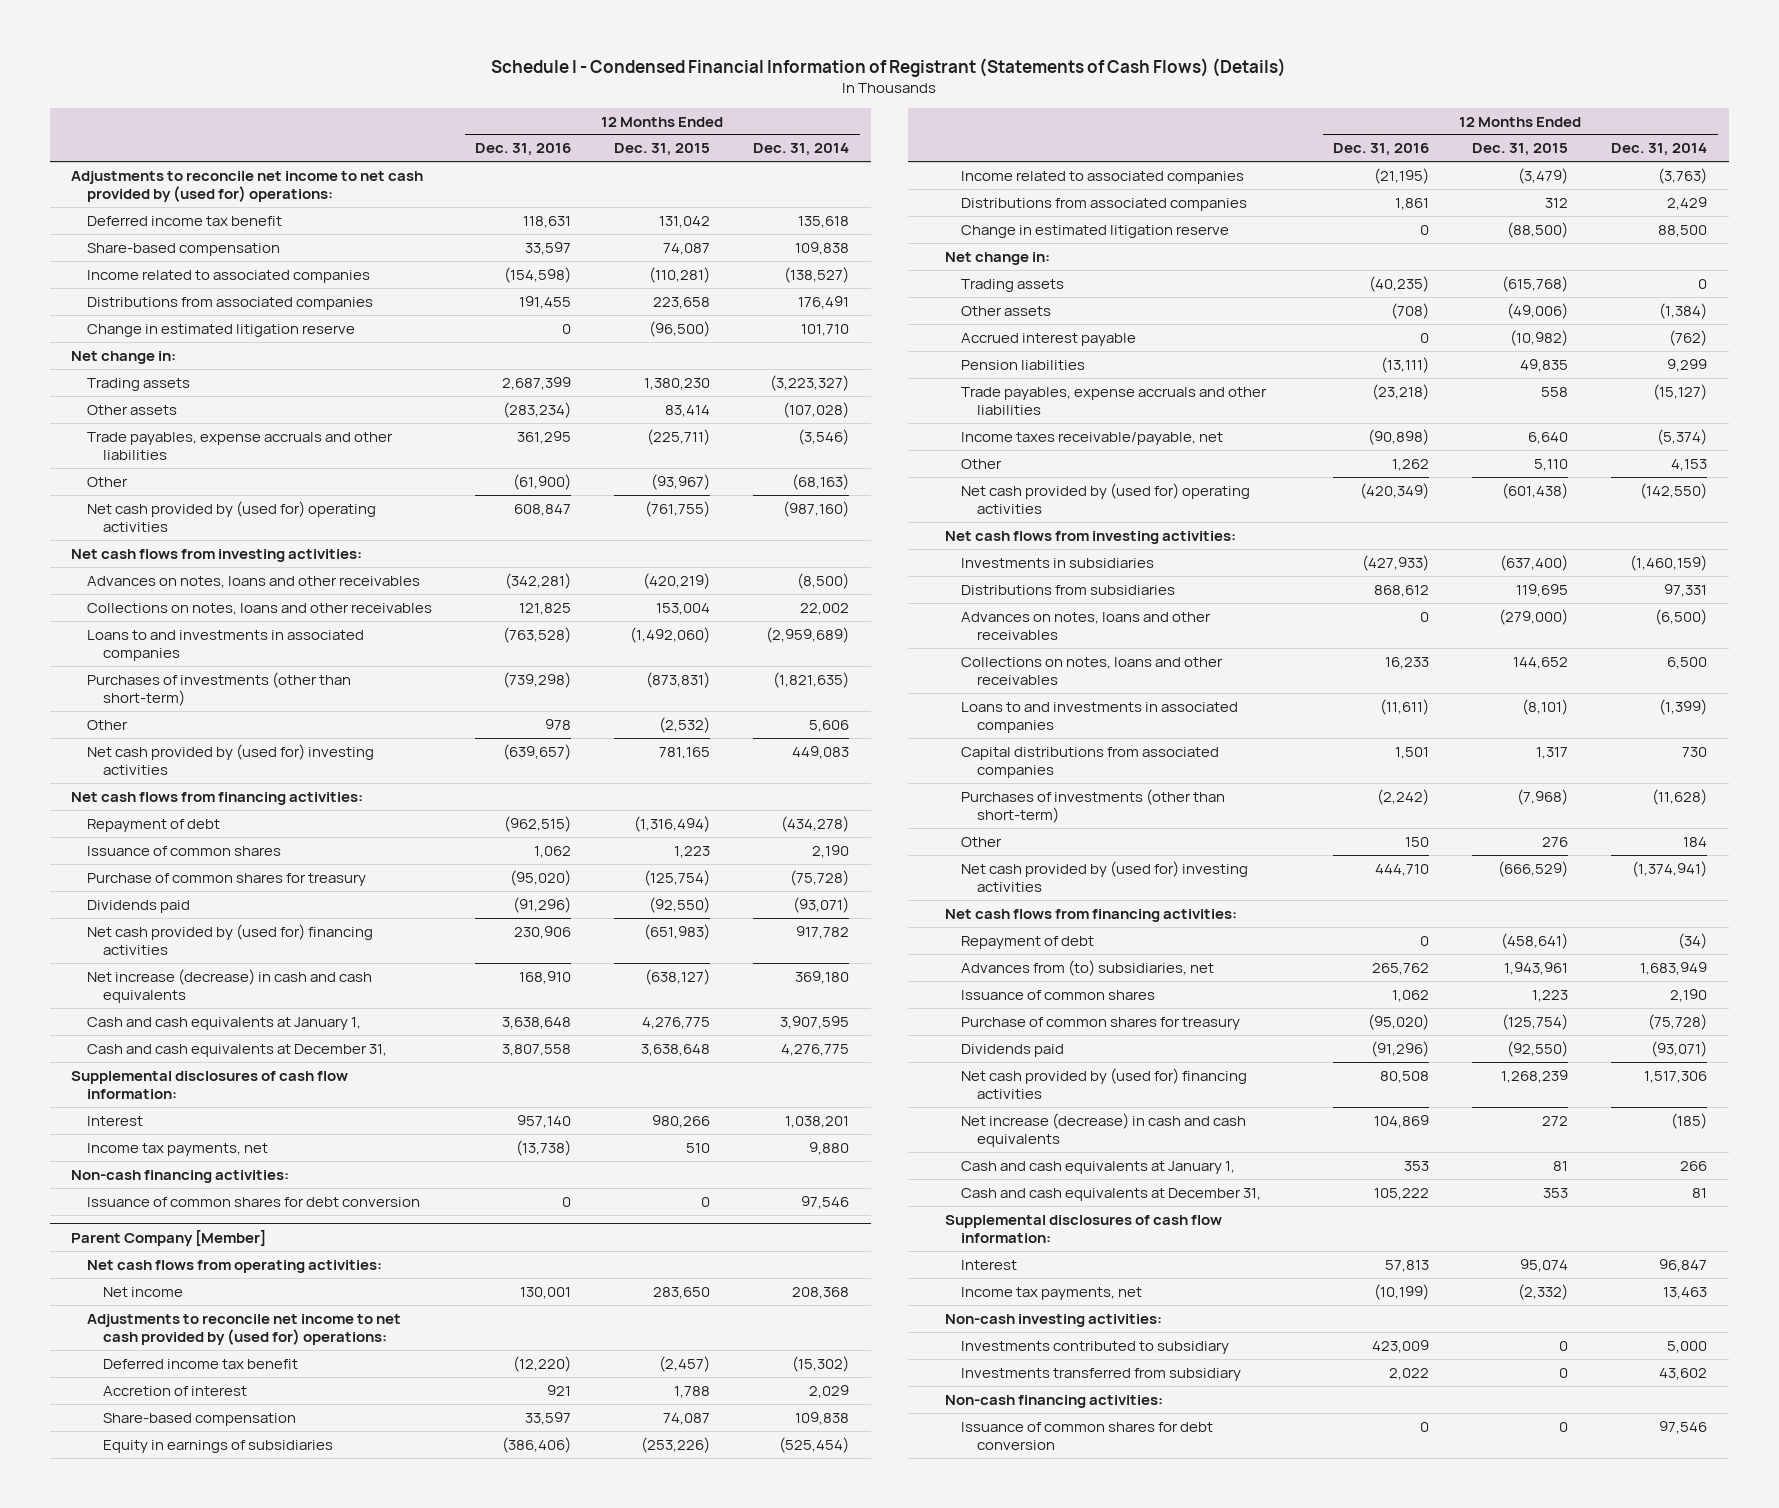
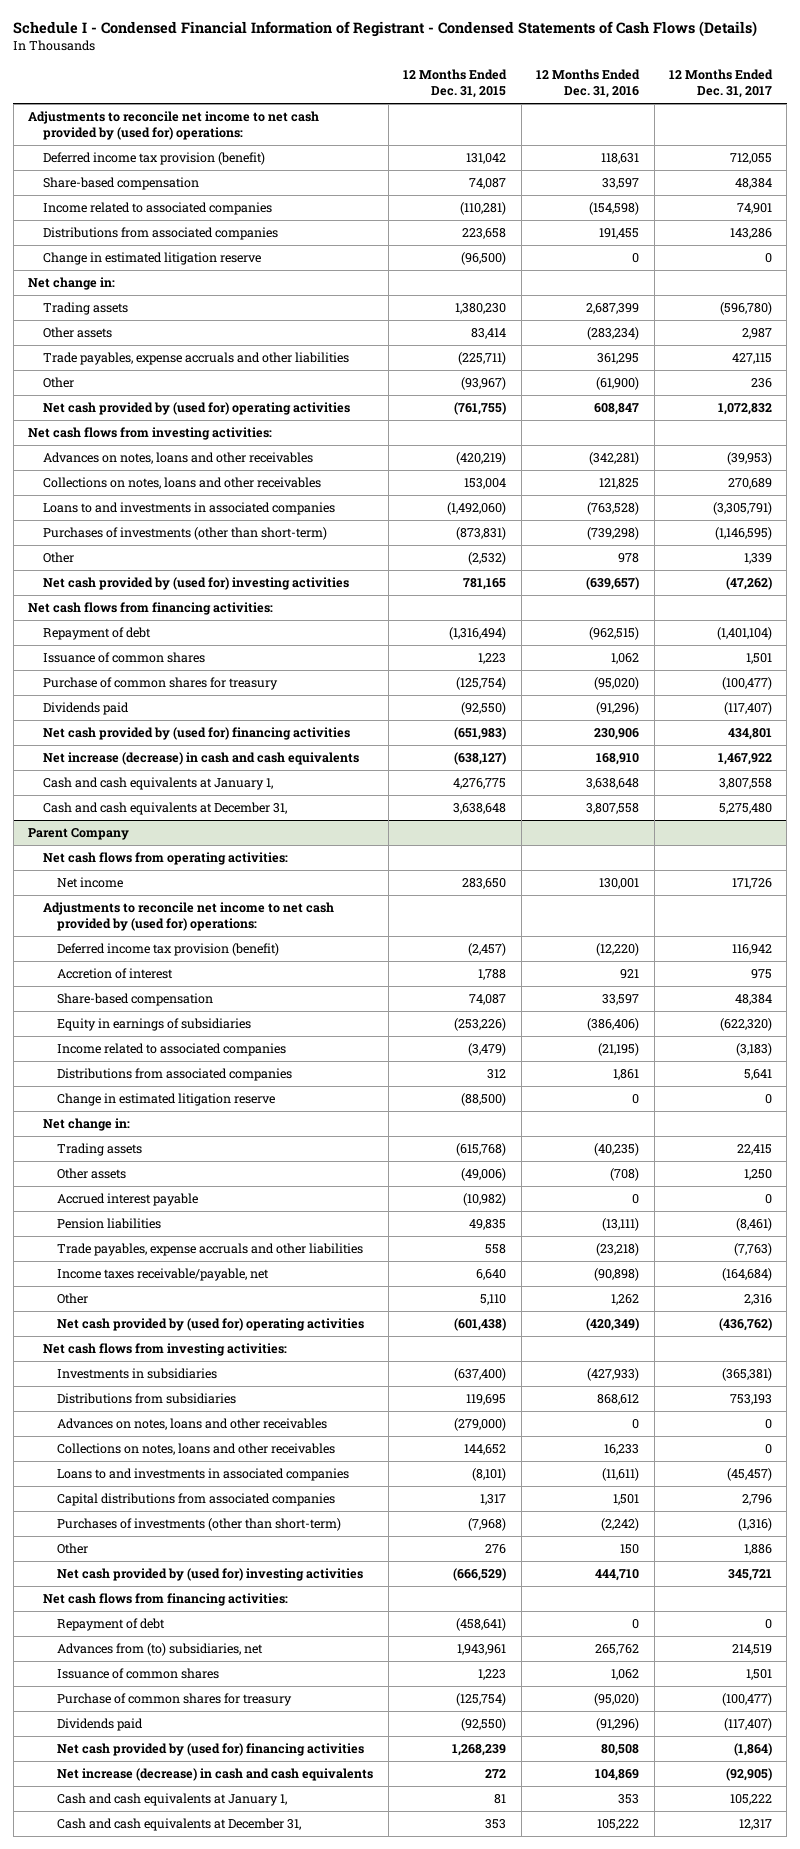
[491,57,1287,77] Schedule I - Condensed Financial Information of Registrant (Statements of Cash Flows) (Details) -> [13,20,758,37] Schedule I - Condensed Financial Information of Registrant - Condensed Statements of Cash Flows (Details)
[753,143,850,157] Dec. 31, 2014 -> none
none -> [668,69,773,99] 12 Months Ended Dec. 31, 2017
[87,215,283,226] Deferred income tax benefit -> [42,151,265,165] Deferred income tax provision (benefit)
[71,1070,349,1099] Supplemental disclosures of cash flow information: -> none
[87,1115,144,1126] Interest -> none
[87,1142,269,1156] Income tax payments, net -> none
[71,1169,290,1183] Non-cash financing activities: -> none
[87,1196,421,1207] Issuance of common shares for debt conversion -> none
[71,1229,267,1246] Parent Company [Member] -> [28,827,130,840] Parent Company
[103,1358,299,1369] Deferred income tax benefit -> [57,942,280,956] Deferred income tax provision (benefit)
[945,1214,1223,1243] Supplemental disclosures of cash flow information: -> none
[961,1259,1018,1270] Interest -> none
[961,1286,1143,1300] Income tax payments, net -> none
[945,1313,1163,1327] Non-cash investing activities: -> none
[961,1340,1230,1354] Investments contributed to subsidiary -> none
[961,1367,1242,1381] Investments transferred from subsidiary -> none
[945,1394,1164,1408] Non-cash financing activities: -> none
[961,1421,1214,1450] Issuance of common shares for debt conversion -> none

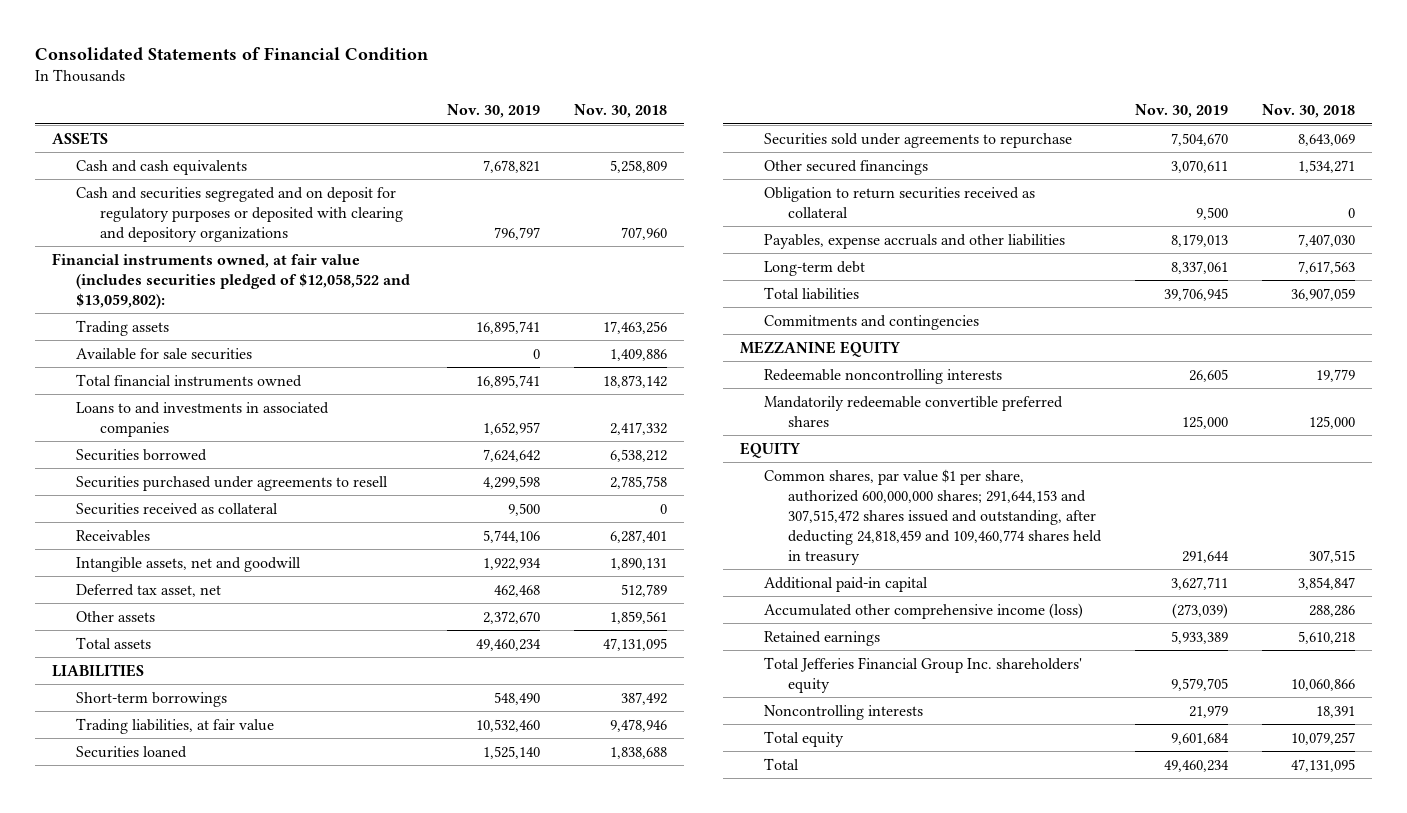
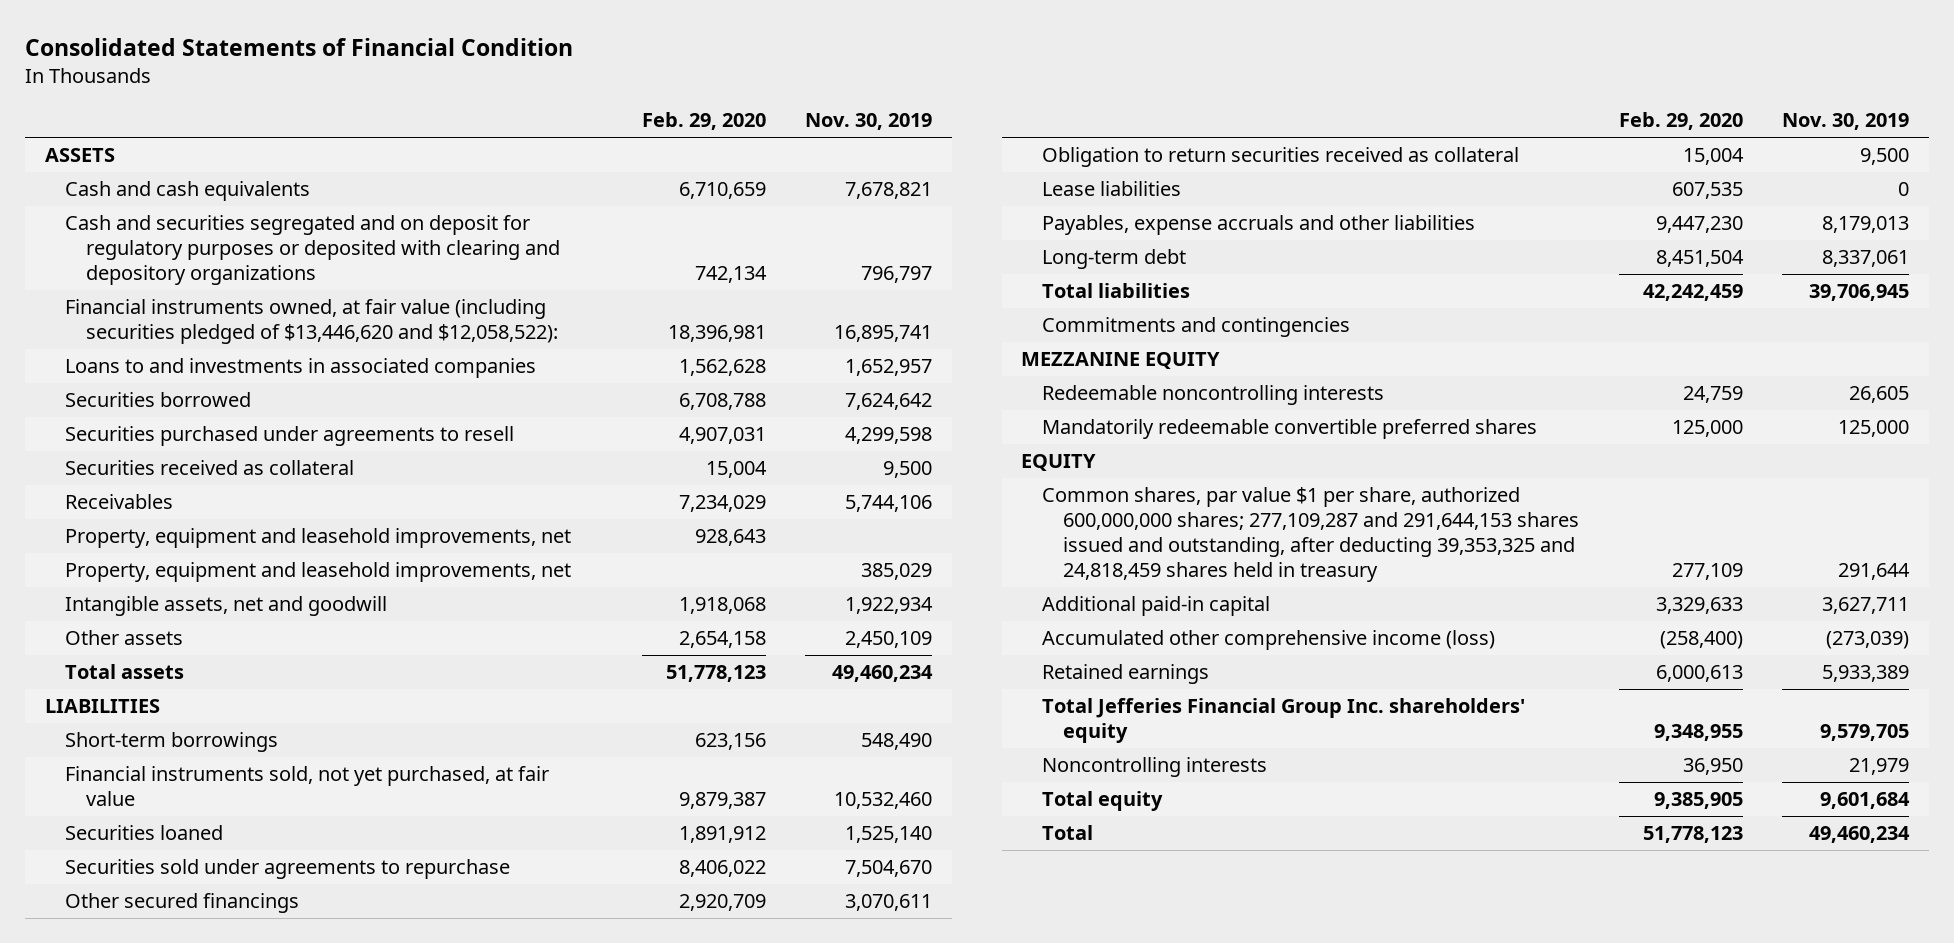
[573,104,667,119] Nov. 30, 2018 -> none
none -> [641,112,766,131] Feb. 29, 2020
[51,252,411,309] Financial instruments owned, at fair value (includes securities pledged of $12,058,522 and $13,059,802): -> none
[76,319,170,336] Trading assets -> none
[76,347,253,360] Available for sale securities -> none
[76,373,303,387] Total financial instruments owned -> [65,299,559,345] Financial instruments owned, at fair value (including securities pledged of $13,446,620 and $12,058,522):
none -> [65,528,572,549] Property, equipment and leasehold improvements, net
none -> [65,562,572,583] Property, equipment and leasehold improvements, net
[76,583,222,597] Deferred tax asset, net -> none
[483,610,541,624] 2,372,670 -> [845,631,933,649] 2,450,109
[76,717,275,734] Trading liabilities, at fair value -> [65,766,550,807] Financial instruments sold, not yet purchased, at fair value
none -> [1042,181,1182,197] Lease liabilities
[764,468,1103,565] Common shares, par value $1 per share, authorized 600,000,000 shares; 291,644,153 and 307,515,472 shares issued and outstanding, after deducting 24,818,459 and 109,460,774 shares held in treasury -> [1042,487,1580,583] Common shares, par value $1 per share, authorized 600,000,000 shares; 277,109,287 and 291,644,153 shares issued and outstanding, after deducting 39,353,325 and 24,818,459 shares held in treasury

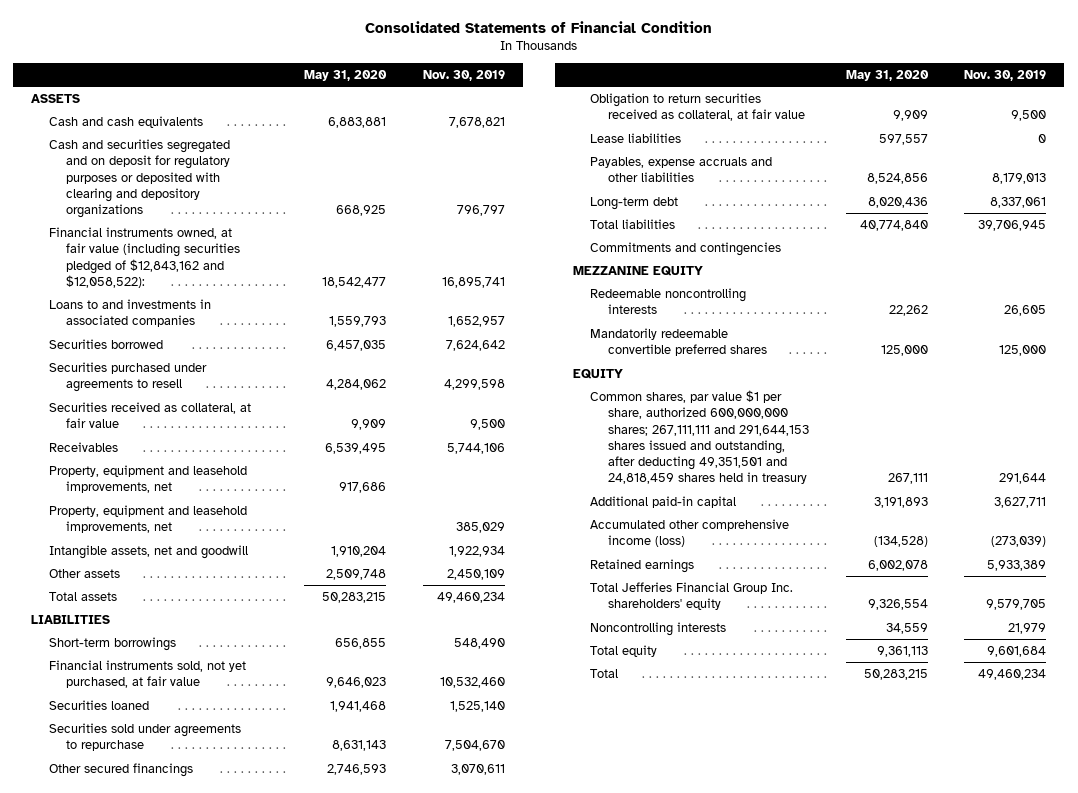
[641,112,766,131] Feb. 29, 2020 -> none
none -> [303,69,387,81] May 31, 2020
[65,299,559,345] Financial instruments owned, at fair value (including securities pledged of $13,446,620 and $12,058,522): -> [48,227,241,288] Financial instruments owned, at fair value (including securities pledged of $12,843,162 and $12,058,522):
[65,460,355,476] Securities received as collateral -> [48,402,251,429] Securities received as collateral, at fair value
[1042,147,1520,168] Obligation to return securities received as collateral -> [590,93,805,122] Obligation to return securities received as collateral, at fair value
[1042,487,1580,583] Common shares, par value $1 per share, authorized 600,000,000 shares; 277,109,287 and 291,644,153 shares issued and outstanding, after deducting 39,353,325 and 24,818,459 shares held in treasury -> [590,390,809,485] Common shares, par value $1 per share, authorized 600,000,000 shares; 267,111,111 and 291,644,153 shares issued and outstanding, after deducting 49,351,501 and 24,818,459 shares held in treasury

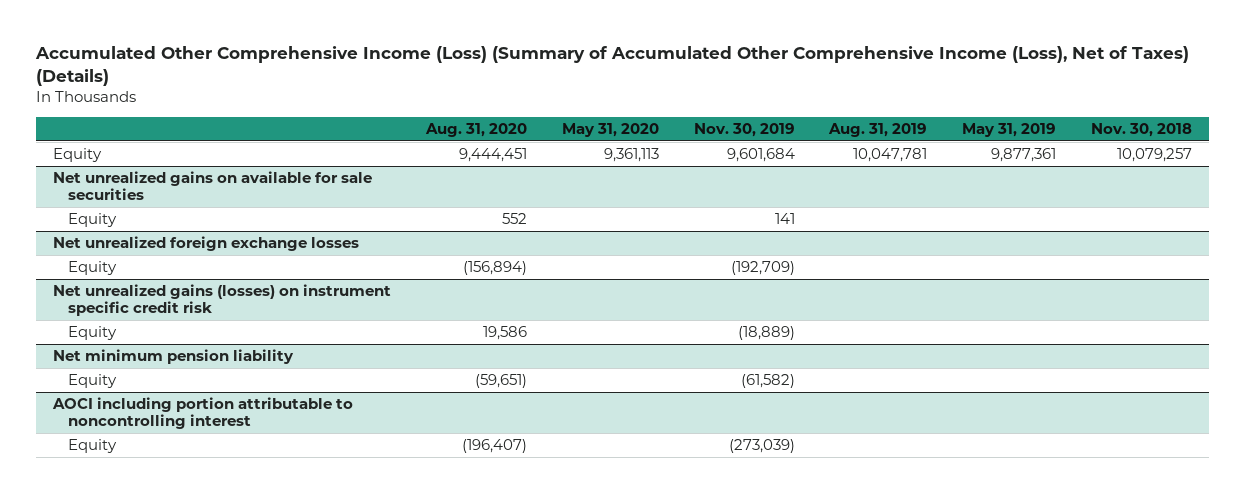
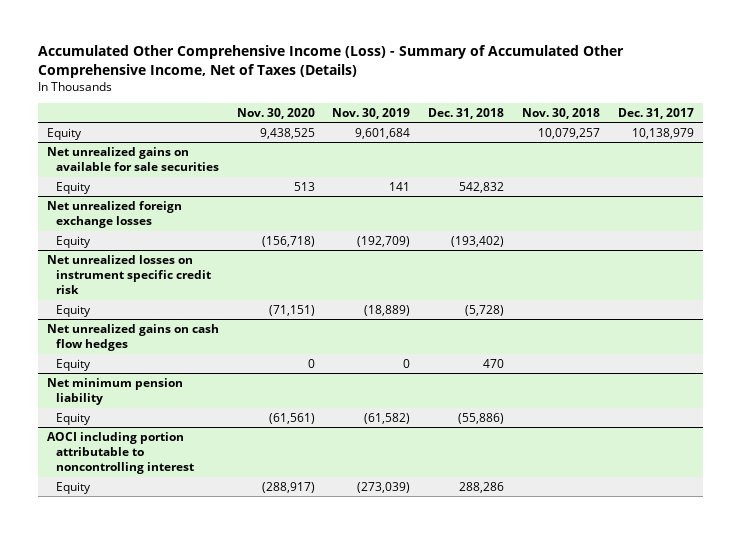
[35,46,1190,87] Accumulated Other Comprehensive Income (Loss) (Summary of Accumulated Other Comprehensive Income (Loss), Net of Taxes) (Details) -> [37,45,624,78] Accumulated Other Comprehensive Income (Loss) - Summary of Accumulated Other Comprehensive Income, Net of Taxes (Details)
[425,123,528,138] Aug. 31, 2020 -> none
[561,123,659,138] May 31, 2020 -> none
[828,123,928,138] Aug. 31, 2019 -> none
[962,123,1057,138] May 31, 2019 -> none
none -> [236,107,315,119] Nov. 30, 2020
none -> [428,107,505,119] Dec. 31, 2018
none -> [618,107,695,119] Dec. 31, 2017
[53,284,392,317] Net unrealized gains (losses) on instrument specific credit risk -> [46,254,211,295] Net unrealized losses on instrument specific credit risk
none -> [46,323,219,352] Net unrealized gains on cash flow hedges
none -> [55,358,91,371] Equity

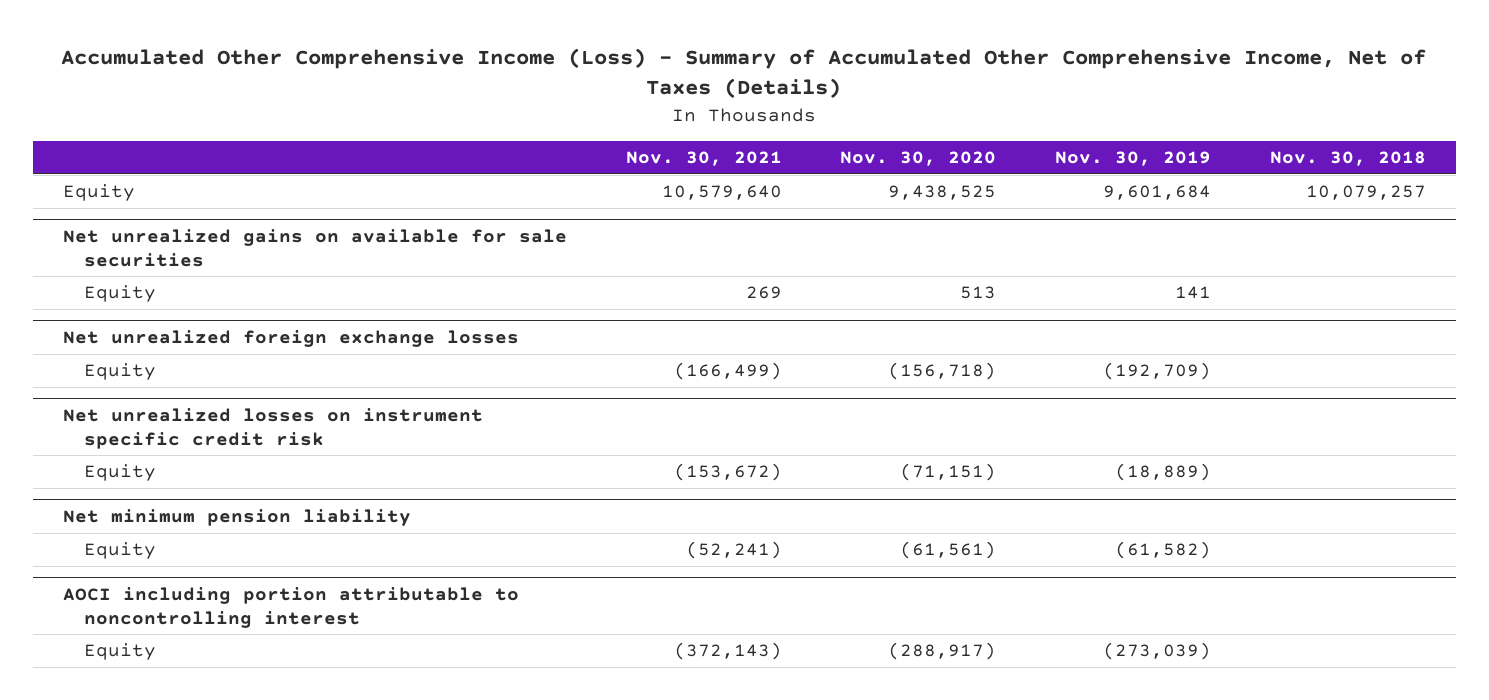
[428,107,505,119] Dec. 31, 2018 -> none
[618,107,695,119] Dec. 31, 2017 -> none
none -> [625,150,782,166] Nov. 30, 2021
[46,323,219,352] Net unrealized gains on cash flow hedges -> none
[55,358,91,371] Equity -> none

